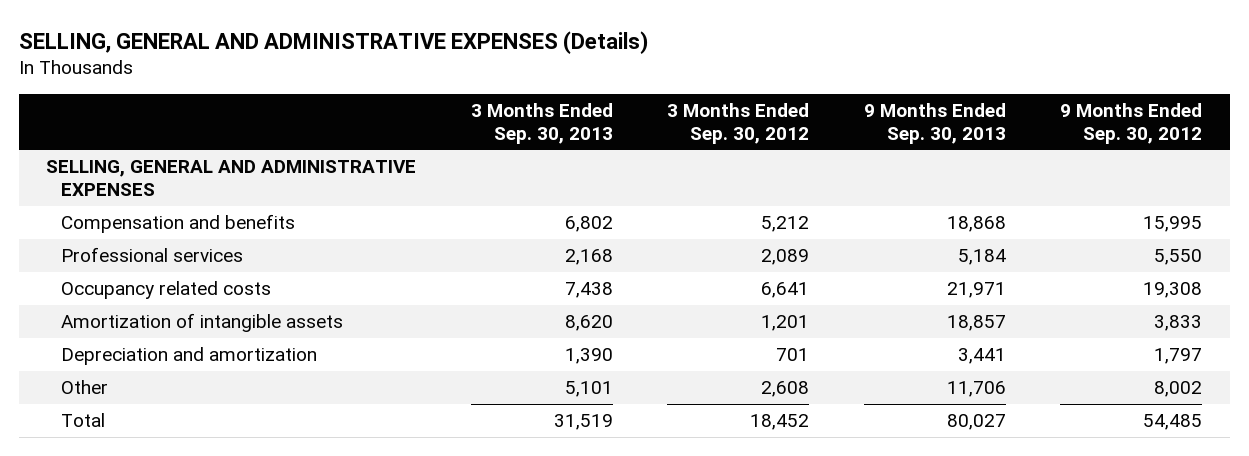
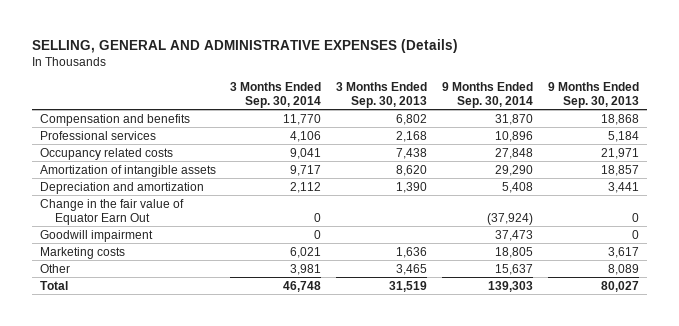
[667,102,810,144] 3 Months Ended Sep. 30, 2012 -> none
[1060,102,1203,144] 9 Months Ended Sep. 30, 2012 -> none
none -> [230,81,322,108] 3 Months Ended Sep. 30, 2014
none -> [442,81,534,108] 9 Months Ended Sep. 30, 2014
[46,160,417,196] SELLING, GENERAL AND ADMINISTRATIVE EXPENSES -> none
none -> [39,198,184,225] Change in the fair value of Equator Earn Out
none -> [39,229,153,242] Goodwill impairment
none -> [39,246,125,259] Marketing costs
[564,381,613,398] 5,101 -> [396,263,428,275] 3,465
[946,381,1006,398] 11,706 -> [608,263,640,275] 8,089

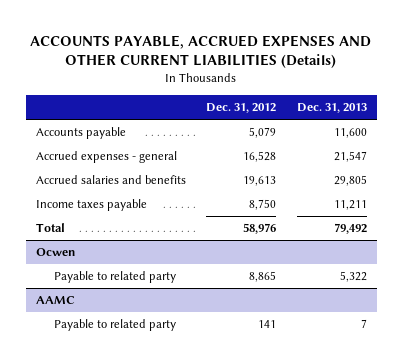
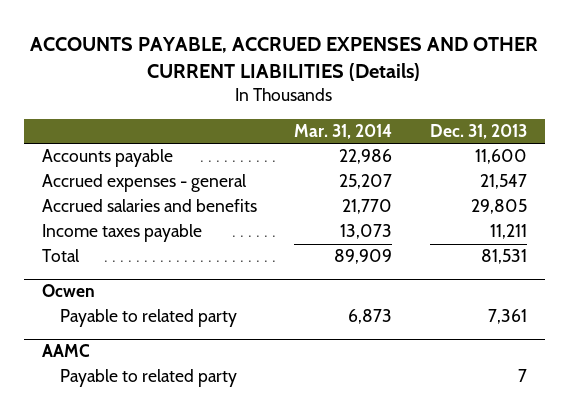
[206,103,277,114] Dec. 31, 2012 -> none
none -> [294,124,393,140] Mar. 31, 2014
[333,223,367,235] 79,492 -> [480,249,527,265] 81,531
[339,271,367,283] 5,322 -> [487,309,527,325] 7,361

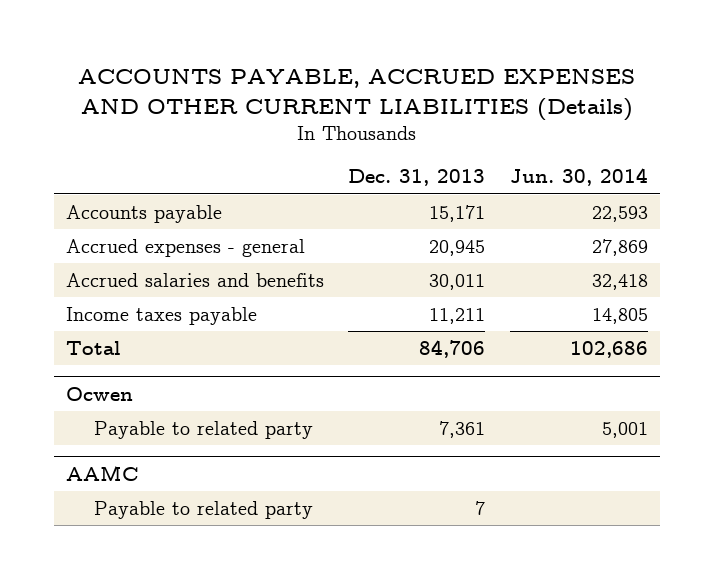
[294,124,393,140] Mar. 31, 2014 -> none
none -> [509,168,648,187] Jun. 30, 2014
[474,149,527,165] 11,600 -> [429,204,486,222] 15,171
[479,174,527,190] 21,547 -> [429,239,486,256] 20,945
[470,199,527,215] 29,805 -> [429,273,486,290] 30,011
[480,249,527,265] 81,531 -> [419,339,486,358] 84,706

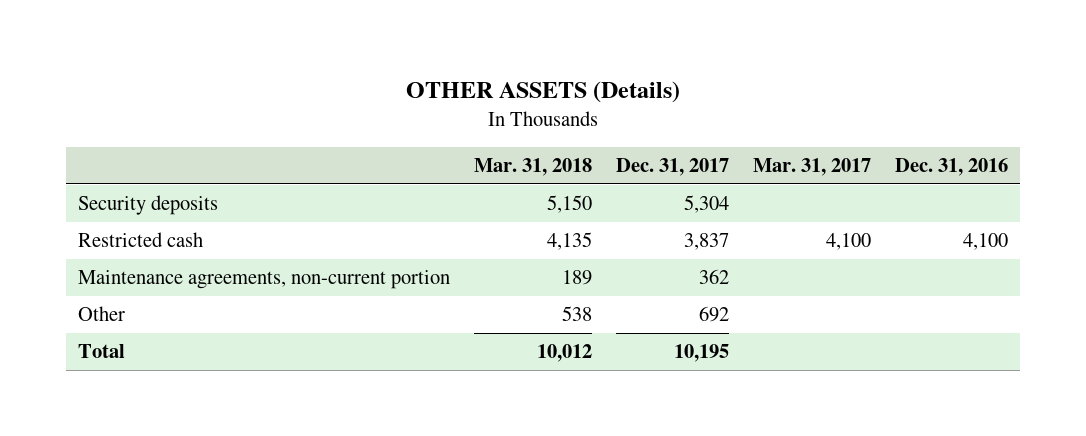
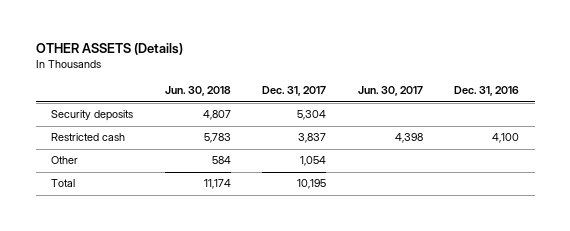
[474,158,593,177] Mar. 31, 2018 -> none
[752,158,871,177] Mar. 31, 2017 -> none
none -> [164,86,231,97] Jun. 30, 2018
none -> [357,86,423,97] Jun. 30, 2017
[78,270,451,290] Maintenance agreements, non-current portion -> none
[698,306,729,323] 692 -> [300,156,327,167] 1,054

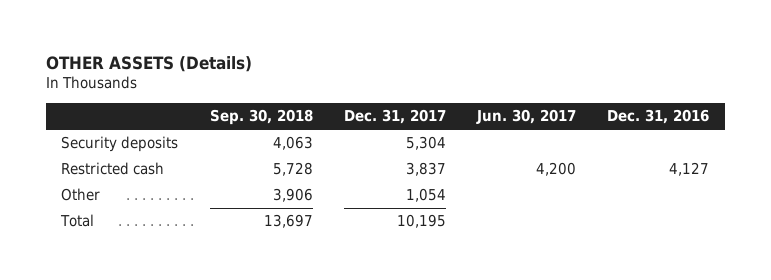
[164,86,231,97] Jun. 30, 2018 -> none
none -> [209,109,313,126] Sep. 30, 2018
[394,133,423,144] 4,398 -> [536,162,577,177] 4,200
[491,133,519,144] 4,100 -> [669,162,710,177] 4,127

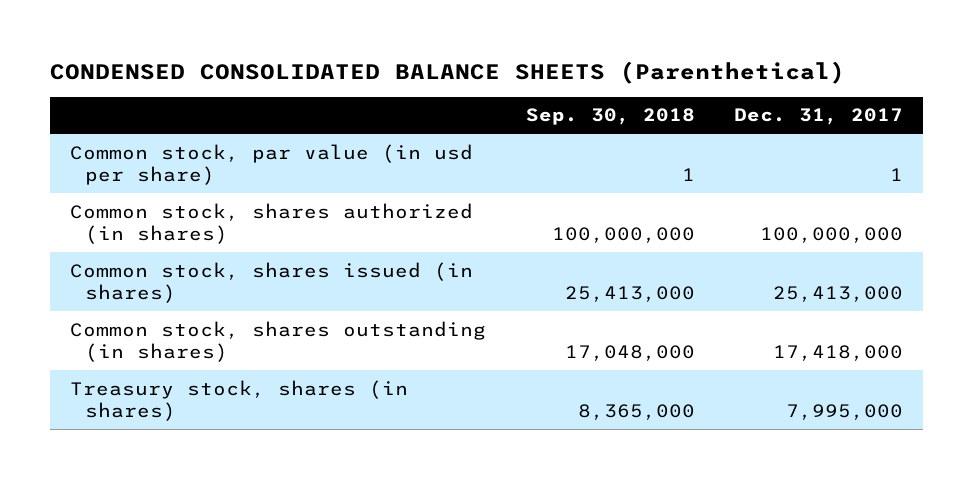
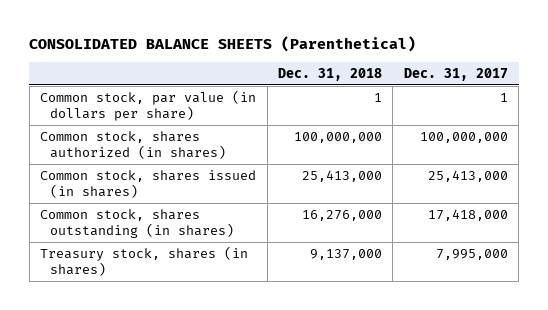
[50,60,846,84] CONDENSED CONSOLIDATED BALANCE SHEETS (Parenthetical) -> [29,36,417,53] CONSOLIDATED BALANCE SHEETS (Parenthetical)
[525,108,695,126] Sep. 30, 2018 -> none
none -> [277,67,382,81] Dec. 31, 2018
[70,143,474,185] Common stock, par value (in usd per share) -> [40,90,257,121] Common stock, par value (in dollars per share)

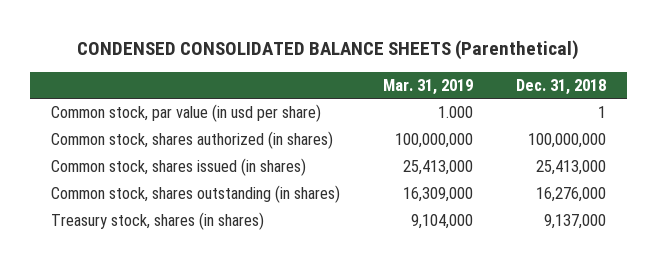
[29,36,417,53] CONSOLIDATED BALANCE SHEETS (Parenthetical) -> [77,40,580,61] CONDENSED CONSOLIDATED BALANCE SHEETS (Parenthetical)
[403,67,508,81] Dec. 31, 2017 -> none
none -> [382,78,473,95] Mar. 31, 2019
[40,90,257,121] Common stock, par value (in dollars per share) -> [51,104,322,123] Common stock, par value (in usd per share)

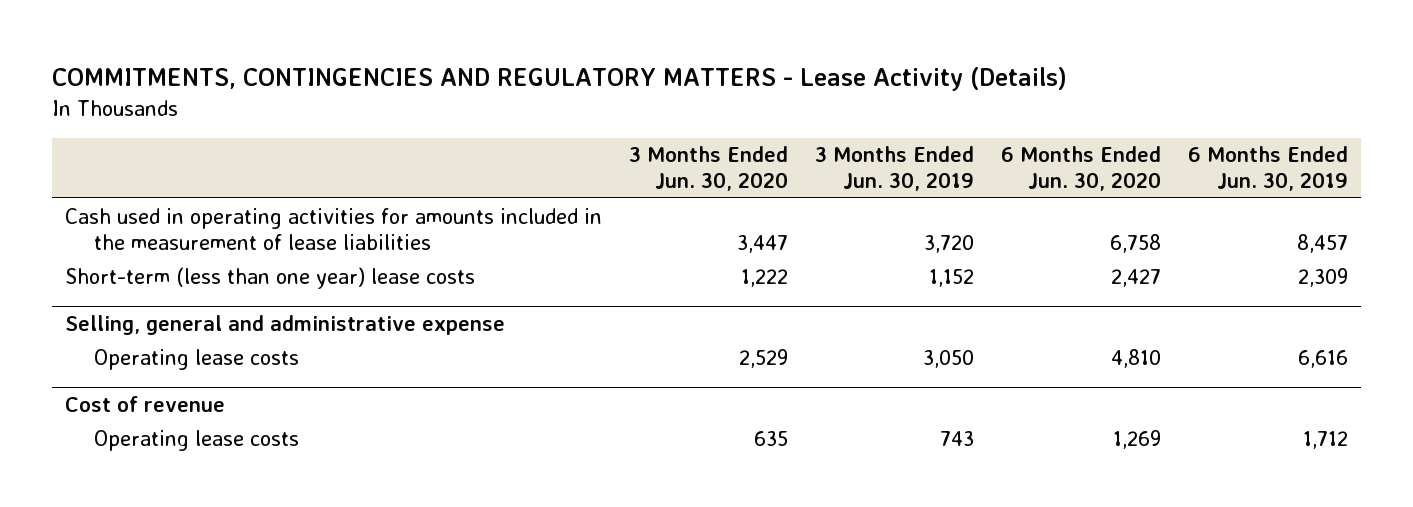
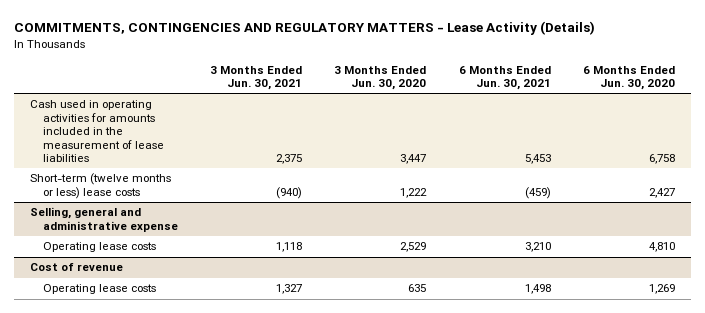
[815,146,975,192] 3 Months Ended Jun. 30, 2019 -> none
[1187,146,1348,192] 6 Months Ended Jun. 30, 2019 -> none
none -> [210,65,303,91] 3 Months Ended Jun. 30, 2021
none -> [458,65,551,91] 6 Months Ended Jun. 30, 2021
[65,266,476,289] Short-term (less than one year) lease costs -> [30,173,172,199] Short-term (twelve months or less) lease costs

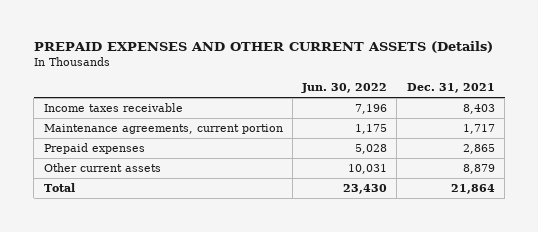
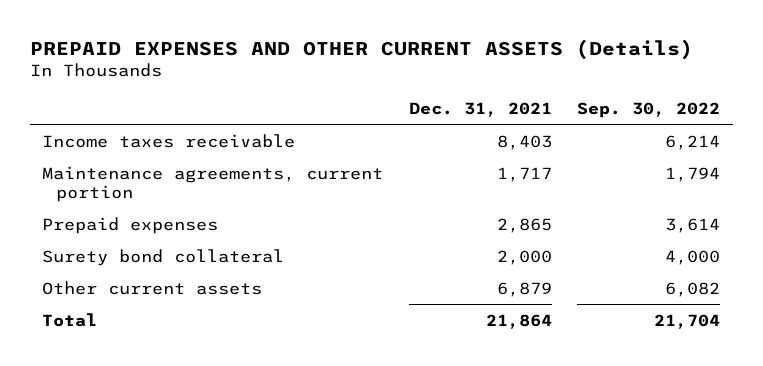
[301,83,388,94] Jun. 30, 2022 -> none
none -> [577,101,721,118] Sep. 30, 2022
none -> [42,248,285,266] Surety bond collateral
[462,164,495,175] 8,879 -> [496,281,552,297] 6,879

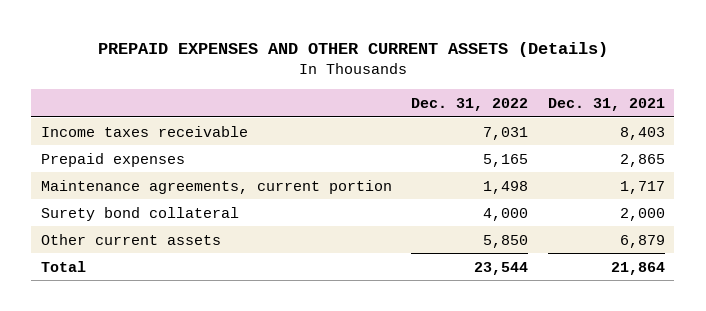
[577,101,721,118] Sep. 30, 2022 -> none
none -> [411,97,529,111] Dec. 31, 2022
[42,165,384,202] Maintenance agreements, current portion -> [40,179,392,194] Maintenance agreements, current portion

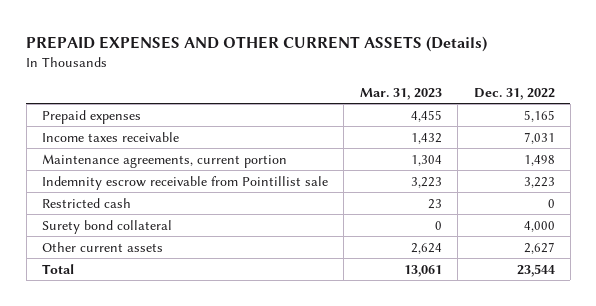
[547,97,665,111] Dec. 31, 2021 -> none
none -> [359,87,442,100] Mar. 31, 2023
[40,125,248,137] Income taxes receivable -> [41,131,179,142] Income taxes receivable
none -> [41,175,328,190] Indemnity escrow receivable from Pointillist sale
none -> [41,197,131,208] Restricted cash
[483,234,529,248] 5,850 -> [523,241,555,254] 2,627

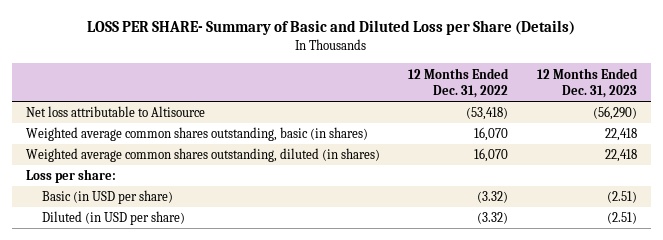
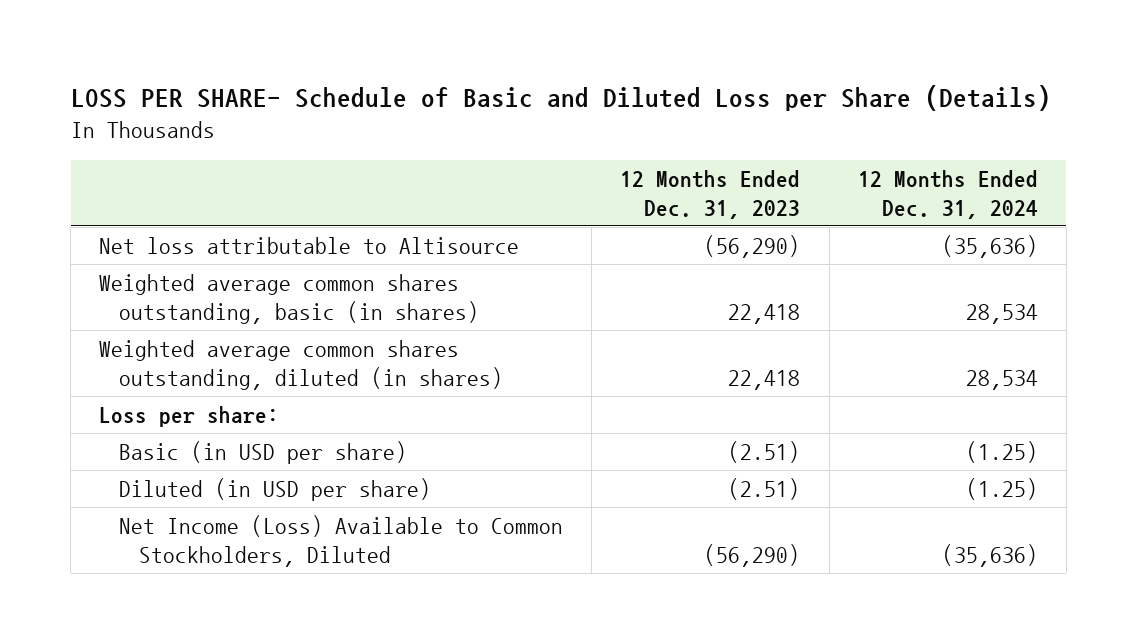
[87,20,576,36] LOSS PER SHARE- Summary of Basic and Diluted Loss per Share (Details) -> [70,85,1051,112] LOSS PER SHARE- Schedule of Basic and Diluted Loss per Share (Details)
[408,67,510,99] 12 Months Ended Dec. 31, 2022 -> none
none -> [857,169,1038,219] 12 Months Ended Dec. 31, 2024
none -> [118,514,563,567] Net Income (Loss) Available to Common Stockholders, Diluted

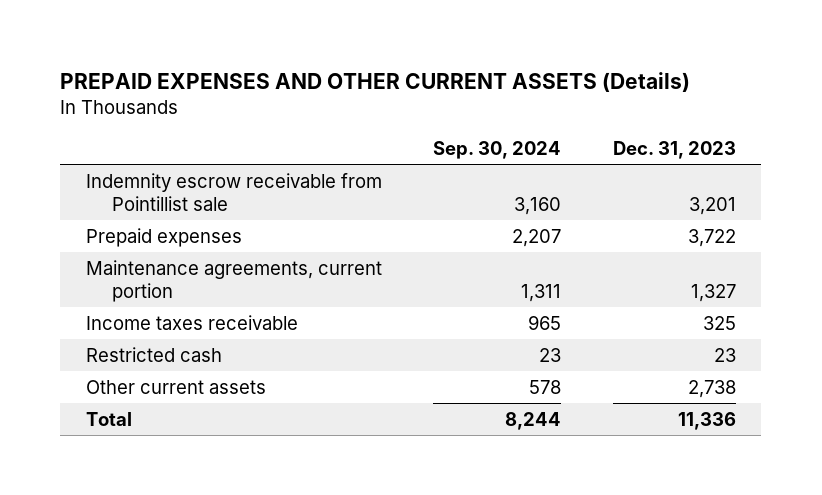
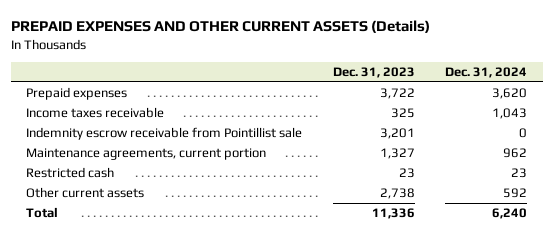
[433,140,562,159] Sep. 30, 2024 -> none
none -> [445,67,528,79] Dec. 31, 2024
[85,172,382,211] Indemnity escrow receivable from Pointillist sale -> [26,127,303,141] Indemnity escrow receivable from Pointillist sale
[85,259,382,302] Maintenance agreements, current portion -> [26,148,267,161] Maintenance agreements, current portion

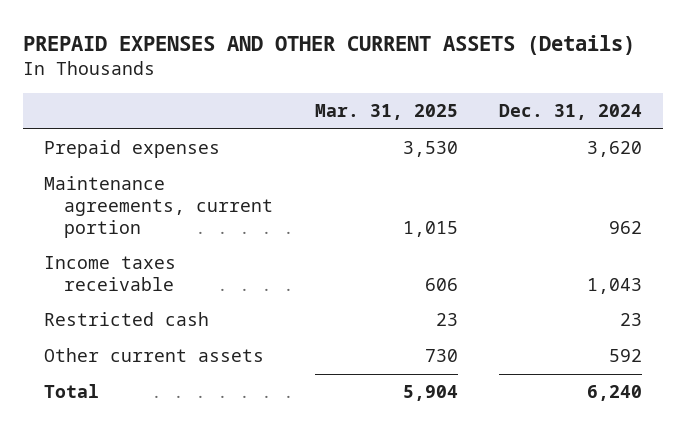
[332,67,415,79] Dec. 31, 2023 -> none
none -> [314,104,458,121] Mar. 31, 2025
[26,127,303,141] Indemnity escrow receivable from Pointillist sale -> none
[26,107,165,119] Income taxes receivable -> [43,256,176,292] Income taxes receivable

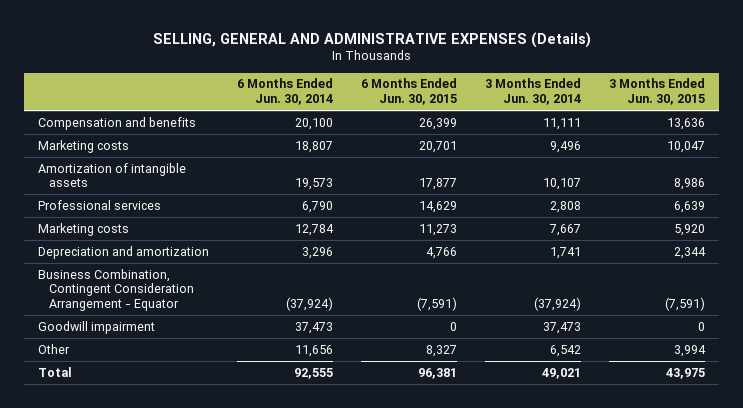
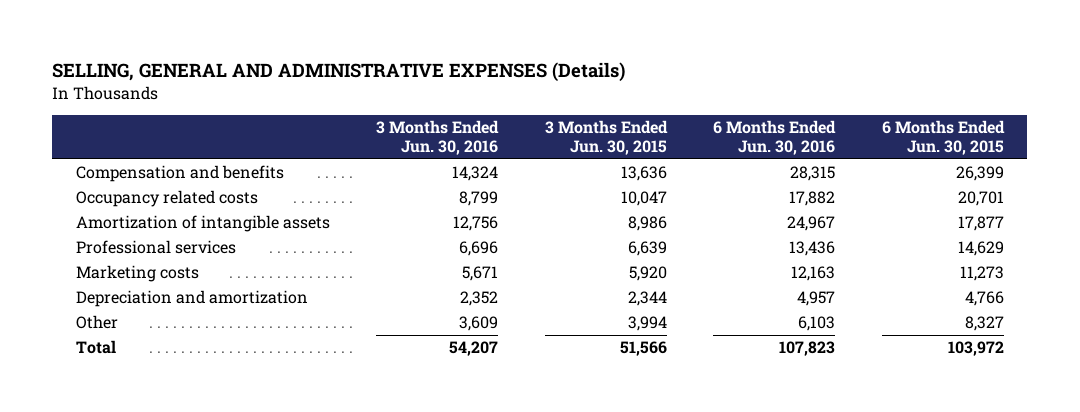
[237,78,334,106] 6 Months Ended Jun. 30, 2014 -> none
[485,78,582,106] 3 Months Ended Jun. 30, 2014 -> none
none -> [376,120,500,156] 3 Months Ended Jun. 30, 2016
none -> [713,120,837,156] 6 Months Ended Jun. 30, 2016
[38,139,130,153] Marketing costs -> [75,190,258,208] Occupancy related costs
[38,268,195,312] Business Combination, Contingent Consideration Arrangement - Equator -> none
[38,320,156,334] Goodwill impairment -> none
[418,367,458,379] 96,381 -> [947,341,1004,357] 103,972
[666,367,706,379] 43,975 -> [619,341,667,357] 51,566

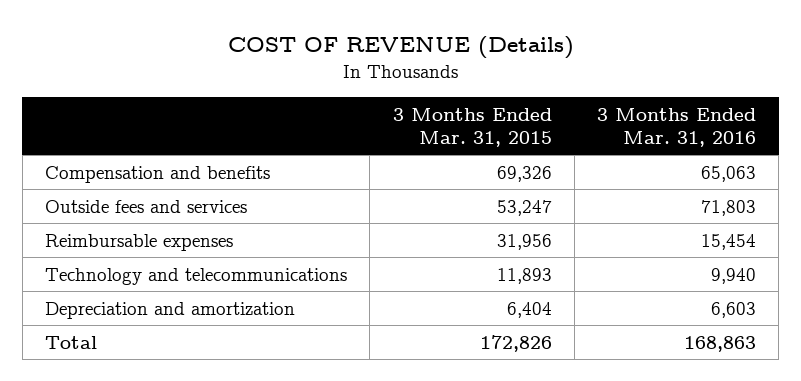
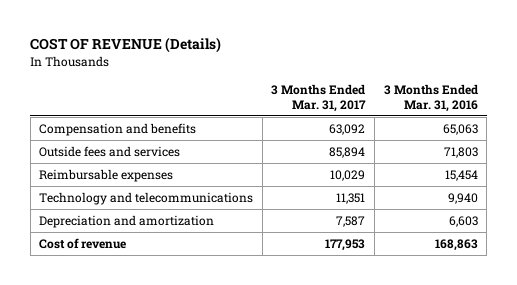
[392,108,552,147] 3 Months Ended Mar. 31, 2015 -> none
none -> [271,83,367,112] 3 Months Ended Mar. 31, 2017
[45,335,98,349] Total -> [39,237,127,249] Cost of revenue

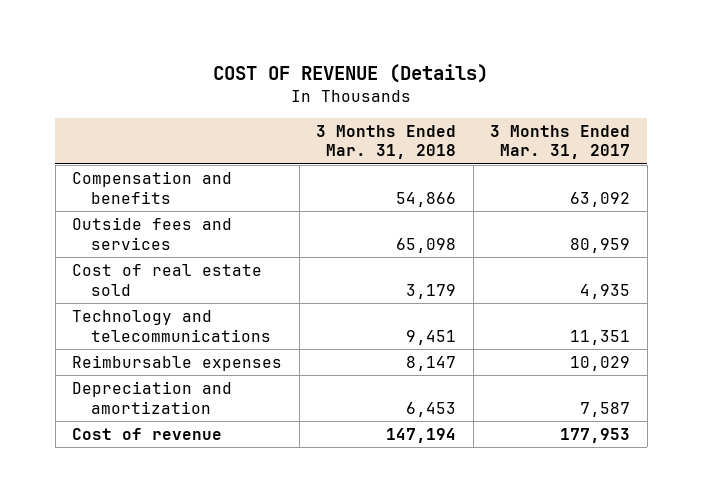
[383,83,478,112] 3 Months Ended Mar. 31, 2016 -> none
none -> [316,124,457,160] 3 Months Ended Mar. 31, 2018
[329,146,366,158] 85,894 -> [570,237,631,253] 80,959
none -> [72,264,263,296] Cost of real estate sold
[39,168,174,182] Reimbursable expenses -> [72,355,283,372] Reimbursable expenses

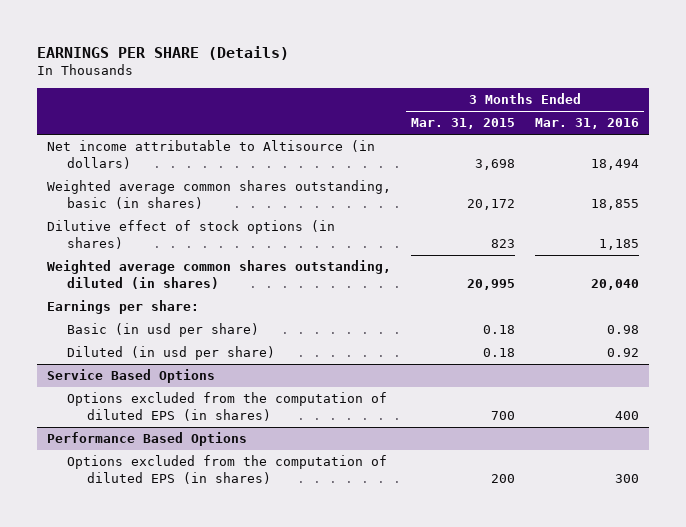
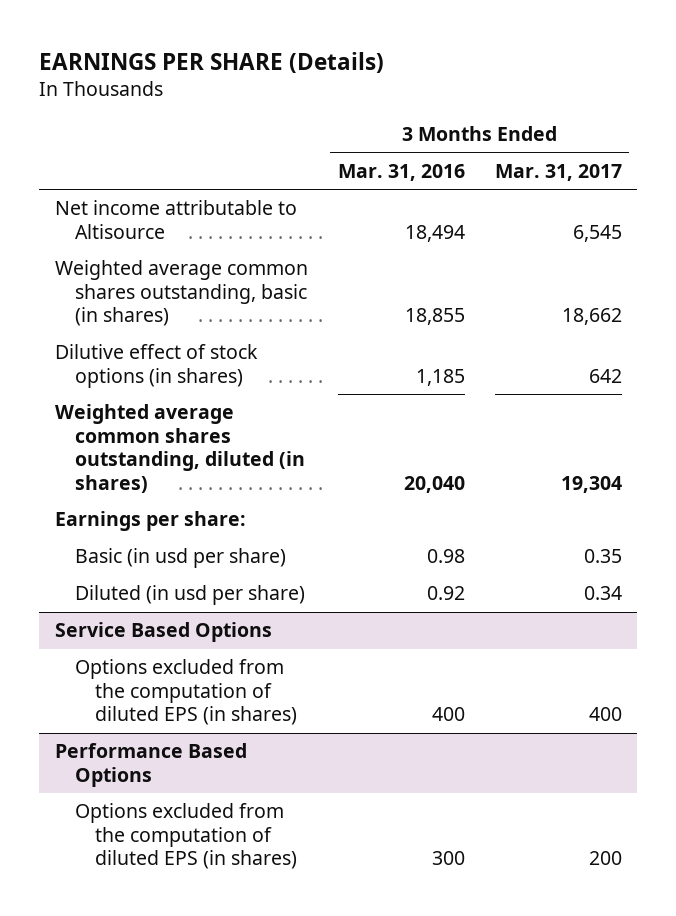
[410,118,515,130] Mar. 31, 2015 -> none
none -> [494,164,622,182] Mar. 31, 2017
[47,140,376,170] Net income attributable to Altisource (in dollars) -> [54,200,297,239] Net income attributable to Altisource

